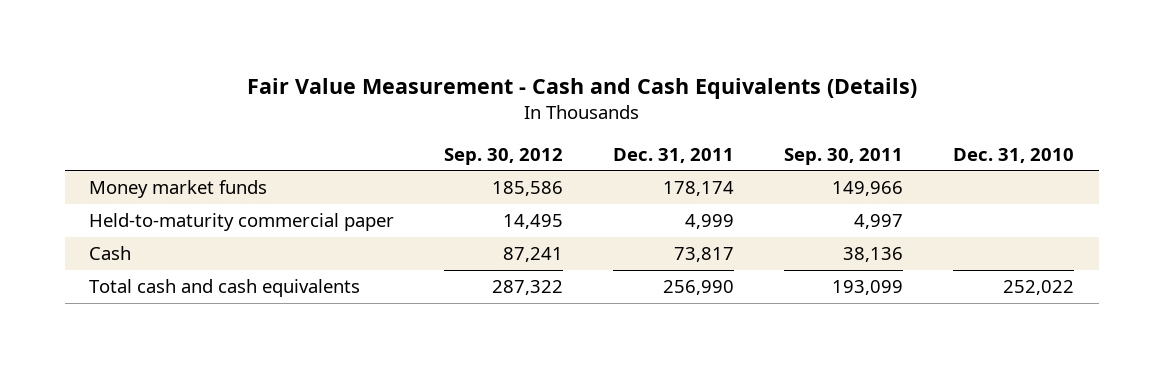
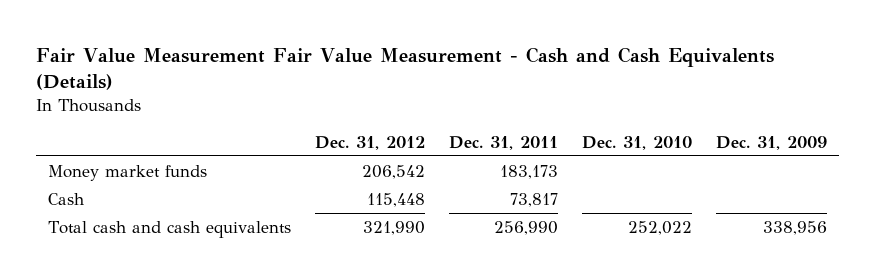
[246,77,917,99] Fair Value Measurement - Cash and Cash Equivalents (Details) -> [35,46,774,91] Fair Value Measurement Fair Value Measurement - Cash and Cash Equivalents (Details)
[444,147,564,165] Sep. 30, 2012 -> none
[783,147,903,165] Sep. 30, 2011 -> none
none -> [314,135,425,150] Dec. 31, 2012
none -> [715,135,827,150] Dec. 31, 2009
[89,213,395,232] Held-to-maturity commercial paper -> none
[663,181,735,197] 178,174 -> [499,164,558,179] 183,173

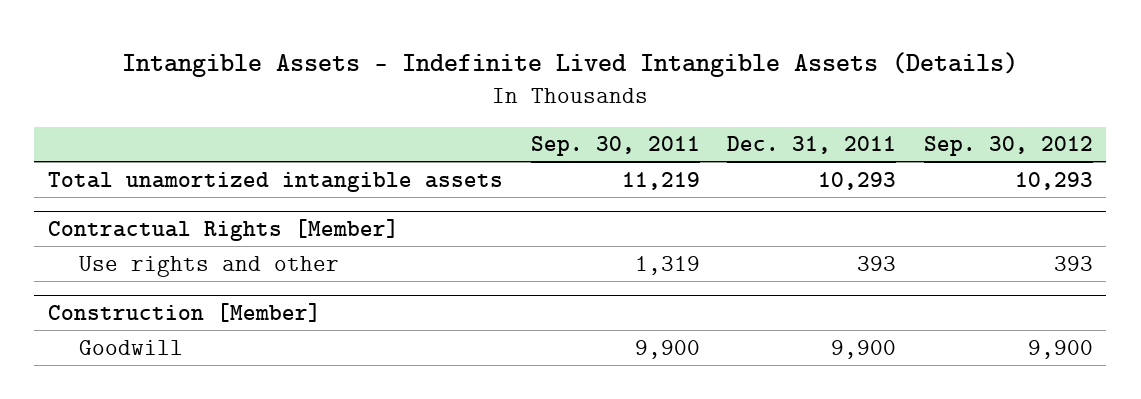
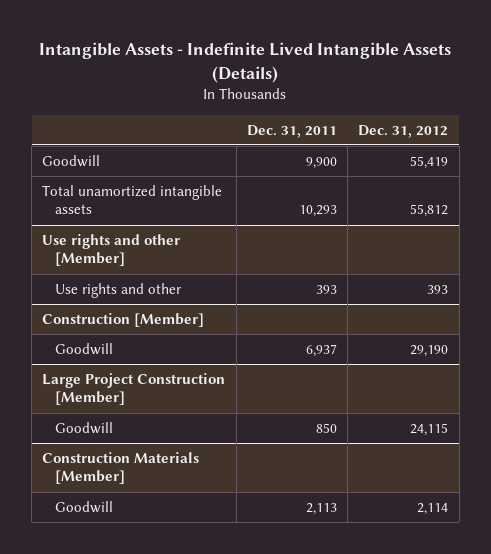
[530,136,700,157] Sep. 30, 2011 -> none
[923,136,1093,157] Sep. 30, 2012 -> none
none -> [358,124,449,138] Dec. 31, 2012
none -> [42,154,101,167] Goodwill
[48,218,400,241] Contractual Rights [Member] -> none
none -> [42,233,181,267] Use rights and other [Member]
[831,339,897,359] 9,900 -> [305,343,337,357] 6,937
none -> [42,372,226,406] Large Project Construction [Member]
none -> [54,421,113,434] Goodwill
none -> [42,451,200,485] Construction Materials [Member]
none -> [54,500,113,513] Goodwill

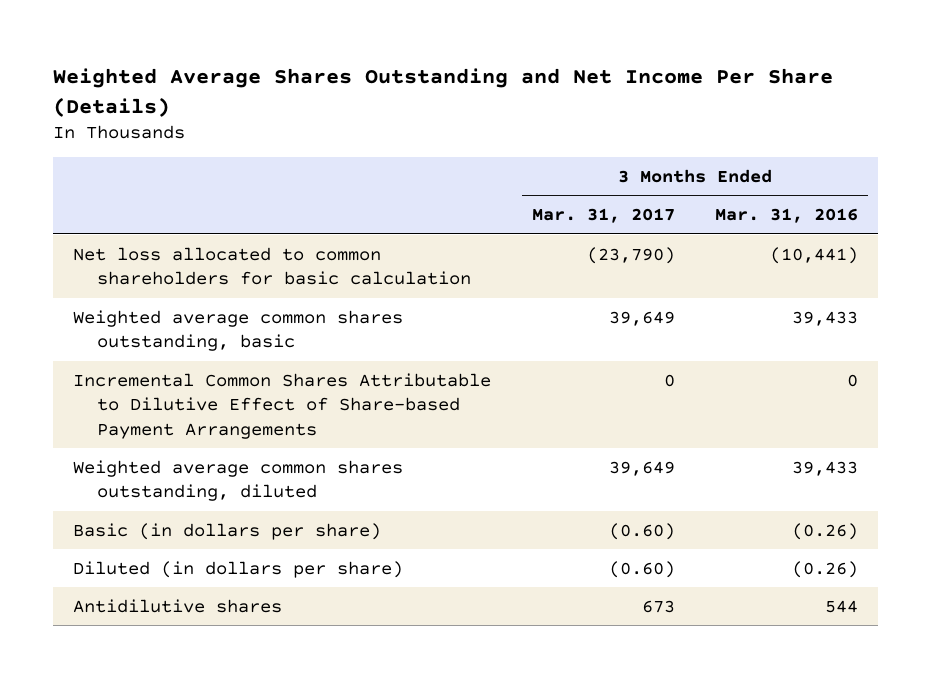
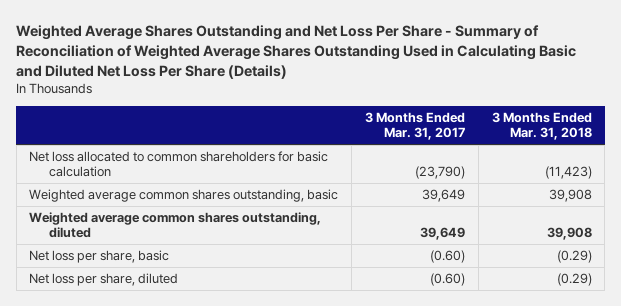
[53,67,834,117] Weighted Average Shares Outstanding and Net Income Per Share (Details) -> [16,24,577,79] Weighted Average Shares Outstanding and Net Loss Per Share - Summary of Reconciliation of Weighted Average Shares Outstanding Used in Calculating Basic and Diluted Net Loss Per Share (Details)
[714,208,858,224] Mar. 31, 2016 -> none
none -> [491,112,592,141] 3 Months Ended Mar. 31, 2018
[73,372,492,439] Incremental Common Shares Attributable to Dilutive Effect of Share-based Payment Arrangements -> none
[73,598,283,613] Antidilutive shares -> none
[73,522,382,540] Basic (in dollars per share) -> [29,250,170,264] Net loss per share, basic
[73,560,404,578] Diluted (in dollars per share) -> [29,273,179,287] Net loss per share, diluted

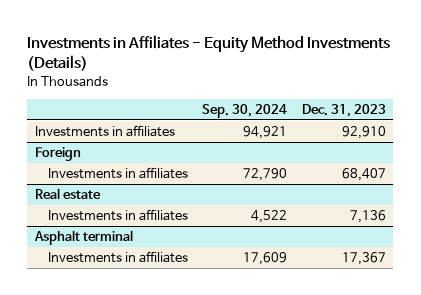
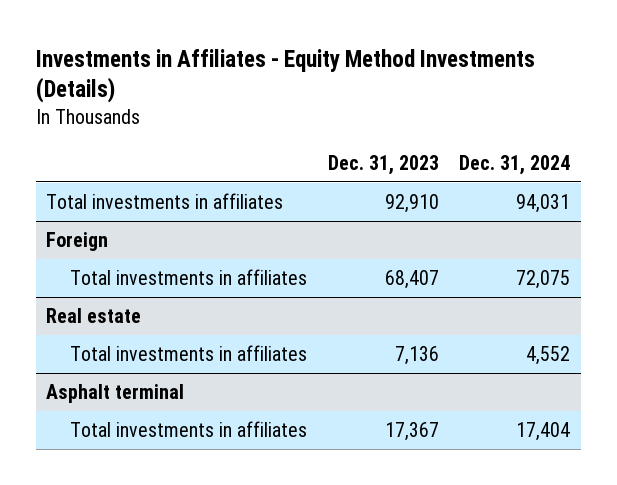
[202,104,288,119] Sep. 30, 2024 -> none
none -> [459,154,571,175] Dec. 31, 2024
[34,125,175,138] Investments in affiliates -> [46,192,284,209] Total investments in affiliates
[47,167,188,180] Investments in affiliates -> [70,268,308,285] Total investments in affiliates
[47,209,188,222] Investments in affiliates -> [70,344,308,361] Total investments in affiliates
[47,251,188,264] Investments in affiliates -> [70,420,308,437] Total investments in affiliates

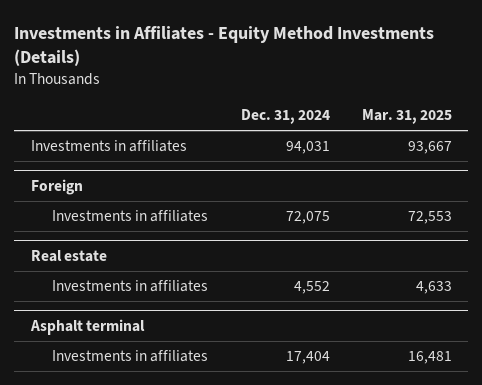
[327,154,439,175] Dec. 31, 2023 -> none
none -> [361,109,452,125] Mar. 31, 2025
[46,192,284,209] Total investments in affiliates -> [30,140,187,153] Investments in affiliates
[70,268,308,285] Total investments in affiliates -> [52,210,209,223] Investments in affiliates
[70,344,308,361] Total investments in affiliates -> [52,280,209,293] Investments in affiliates
[70,420,308,437] Total investments in affiliates -> [52,350,209,363] Investments in affiliates

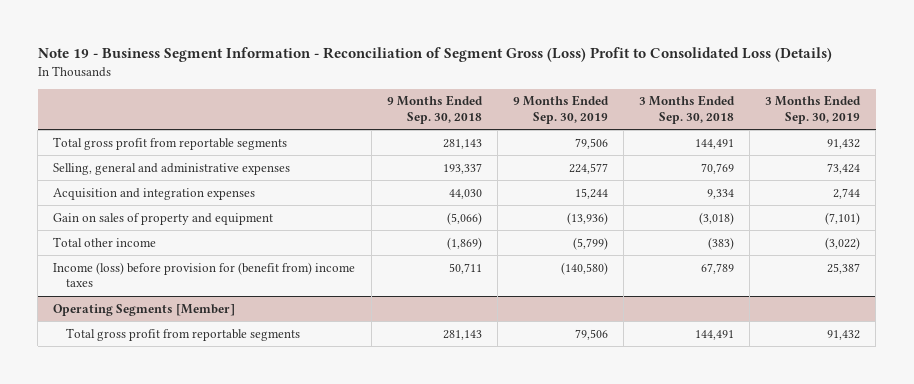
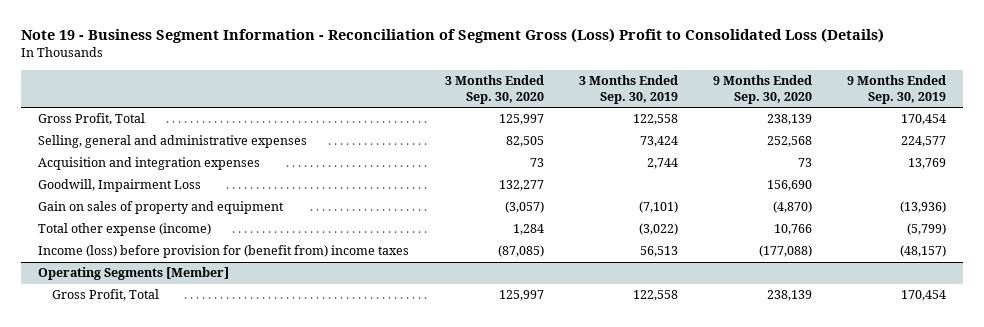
[386,95,483,124] 9 Months Ended Sep. 30, 2018 -> none
[638,95,735,124] 3 Months Ended Sep. 30, 2018 -> none
none -> [444,75,544,104] 3 Months Ended Sep. 30, 2020
none -> [712,75,812,104] 9 Months Ended Sep. 30, 2020
[53,136,288,150] Total gross profit from reportable segments -> [38,113,146,126] Gross Profit, Total
[574,137,608,149] 79,506 -> [900,114,946,126] 170,454
[827,138,861,149] 91,432 -> [632,114,678,126] 122,558
[574,187,608,199] 15,244 -> [907,158,946,170] 13,769
none -> [38,179,202,193] Goodwill, Impairment Loss
[53,236,157,247] Total other income -> [38,223,212,237] Total other expense (income)
[560,261,608,275] (140,580) -> [899,245,946,258] (48,157)
[827,262,861,274] 25,387 -> [639,246,678,258] 56,513
[66,327,301,341] Total gross profit from reportable segments -> [51,289,159,302] Gross Profit, Total
[574,328,608,340] 79,506 -> [900,290,946,302] 170,454
[827,329,861,340] 91,432 -> [632,290,678,302] 122,558

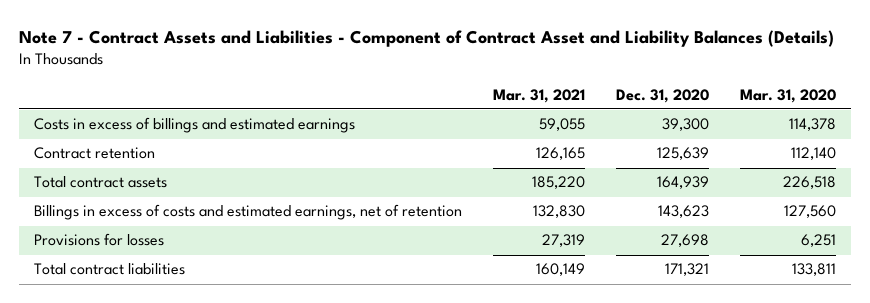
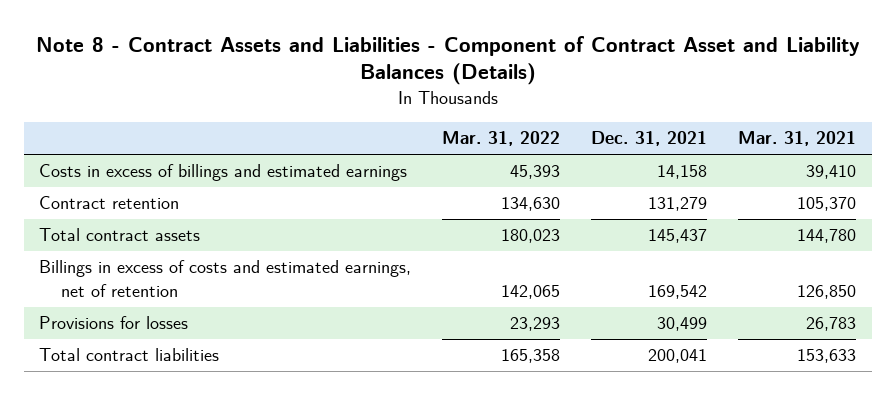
[18,30,834,48] Note 7 - Contract Assets and Liabilities - Component of Contract Asset and Liability Balances (Details) -> [35,35,860,86] Note 8 - Contract Assets and Liabilities - Component of Contract Asset and Liability Balances (Details)
[615,88,709,103] Dec. 31, 2020 -> none
[739,88,836,103] Mar. 31, 2020 -> none
none -> [442,131,561,147] Mar. 31, 2022
none -> [591,131,708,147] Dec. 31, 2021
[538,118,585,132] 59,055 -> [806,165,857,180] 39,410
[535,147,585,161] 126,165 -> [797,197,857,212] 105,370
[531,176,585,190] 185,220 -> [797,229,857,244] 144,780
[532,205,585,219] 132,830 -> [797,284,857,299] 126,850
[541,234,585,248] 27,319 -> [806,317,857,332] 26,783
[535,263,585,277] 160,149 -> [797,349,857,364] 153,633

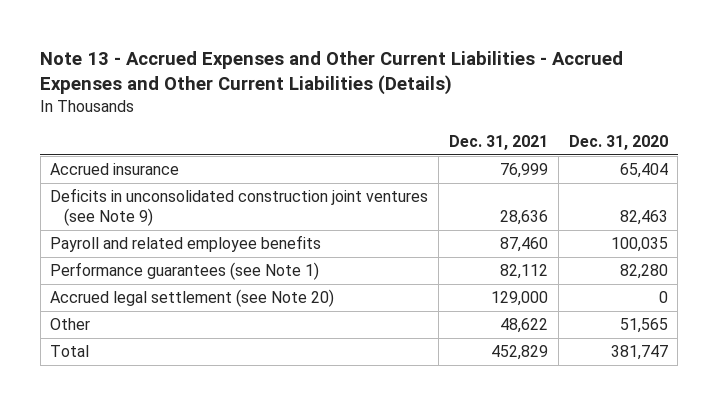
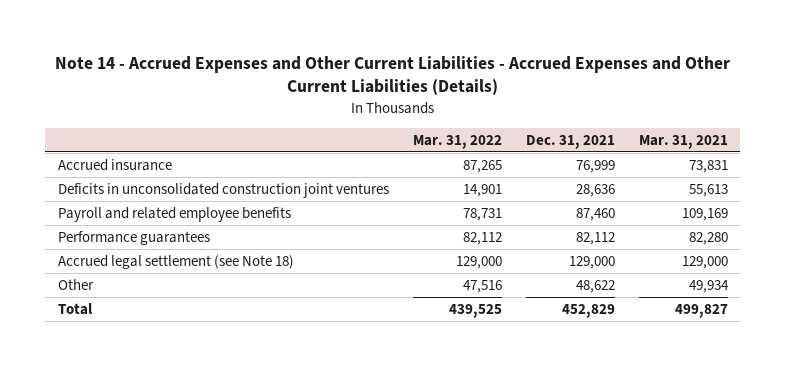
[40,51,624,96] Note 13 - Accrued Expenses and Other Current Liabilities - Accrued Expenses and Other Current Liabilities (Details) -> [54,55,730,96] Note 14 - Accrued Expenses and Other Current Liabilities - Accrued Expenses and Other Current Liabilities (Details)
[568,135,668,151] Dec. 31, 2020 -> none
none -> [412,134,502,149] Mar. 31, 2022
none -> [638,134,728,149] Mar. 31, 2021
[50,188,429,226] Deficits in unconsolidated construction joint ventures (see Note 9) -> [57,183,389,199] Deficits in unconsolidated construction joint ventures
[50,262,320,281] Performance guarantees (see Note 1) -> [57,231,210,246] Performance guarantees
[50,289,335,308] Accrued legal settlement (see Note 20) -> [57,255,294,270] Accrued legal settlement (see Note 18)

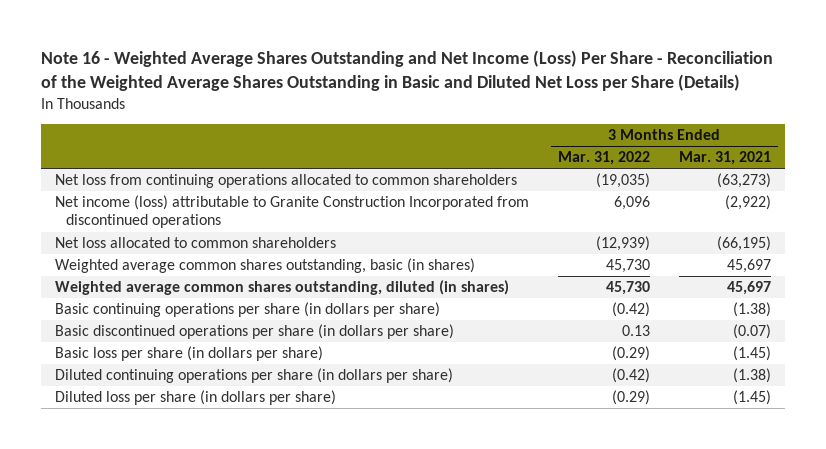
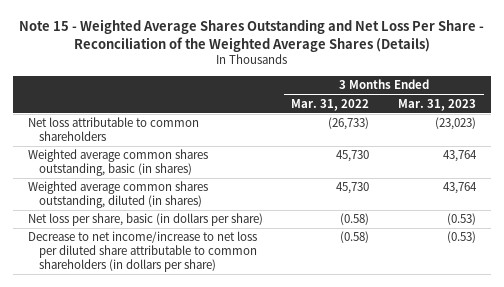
[40,50,773,91] Note 16 - Weighted Average Shares Outstanding and Net Income (Loss) Per Share - Reconciliation of the Weighted Average Shares Outstanding in Basic and Diluted Net Loss per Share (Details) -> [18,18,484,52] Note 15 - Weighted Average Shares Outstanding and Net Loss Per Share - Reconciliation of the Weighted Average Shares (Details)
[678,151,771,166] Mar. 31, 2021 -> none
none -> [398,98,477,111] Mar. 31, 2023
[54,174,517,189] Net loss from continuing operations allocated to common shareholders -> none
[54,195,529,229] Net income (loss) attributable to Granite Construction Incorporated from discontinued operations -> none
[54,237,336,249] Net loss allocated to common shareholders -> [27,117,199,142] Net loss attributable to common shareholders
[595,236,650,252] (12,939) -> [328,117,370,131] (26,733)
[54,302,440,318] Basic continuing operations per share (in dollars per share) -> none
[54,324,454,340] Basic discontinued operations per share (in dollars per share) -> none
[54,368,453,384] Diluted continuing operations per share (in dollars per share) -> none
[54,346,323,362] Basic loss per share (in dollars per share) -> [27,213,263,227] Net loss per share, basic (in dollars per share)
[611,346,650,362] (0.29) -> [340,213,370,226] (0.58)
[54,390,336,406] Diluted loss per share (in dollars per share) -> [27,231,258,272] Decrease to net income/increase to net loss per diluted share attributable to common shareholders (in dollars per share)
[611,390,650,406] (0.29) -> [340,231,370,244] (0.58)

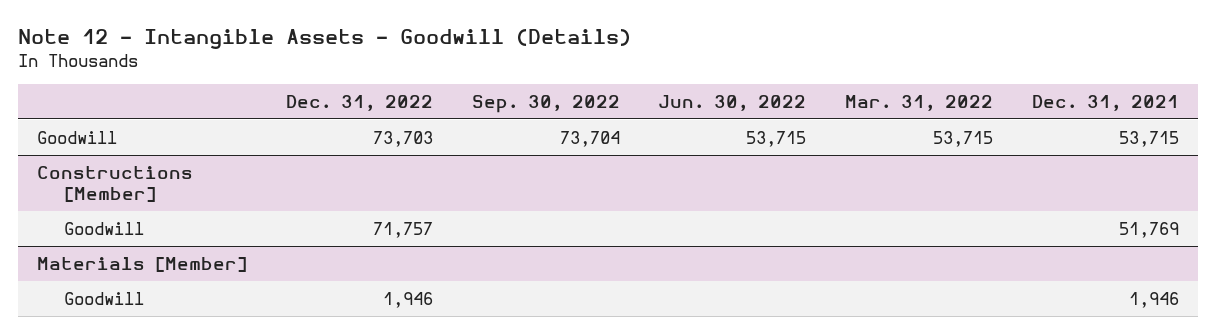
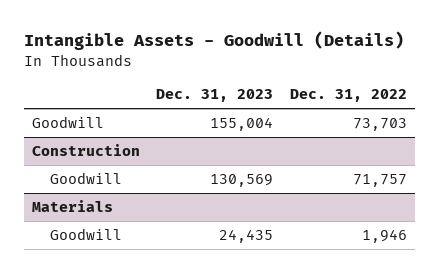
[17,29,631,50] Note 12 - Intangible Assets - Goodwill (Details) -> [23,31,404,51] Intangible Assets - Goodwill (Details)
[471,94,620,113] Sep. 30, 2022 -> none
[658,94,807,111] Jun. 30, 2022 -> none
[845,94,994,111] Mar. 31, 2022 -> none
[1031,94,1179,111] Dec. 31, 2021 -> none
none -> [156,89,274,103] Dec. 31, 2023
[37,165,194,203] Constructions [Member] -> [31,144,140,157] Construction
[37,256,248,272] Materials [Member] -> [31,200,113,213] Materials

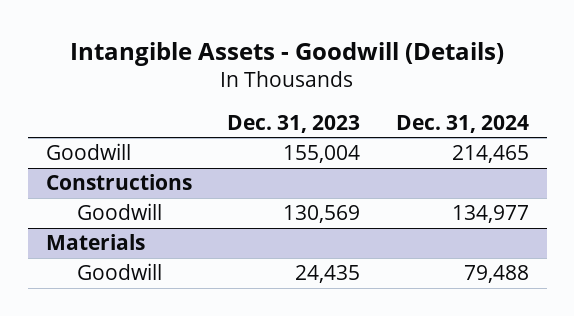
[289,89,407,103] Dec. 31, 2022 -> none
none -> [395,114,529,133] Dec. 31, 2024
[31,144,140,157] Construction -> [45,174,192,191] Constructions

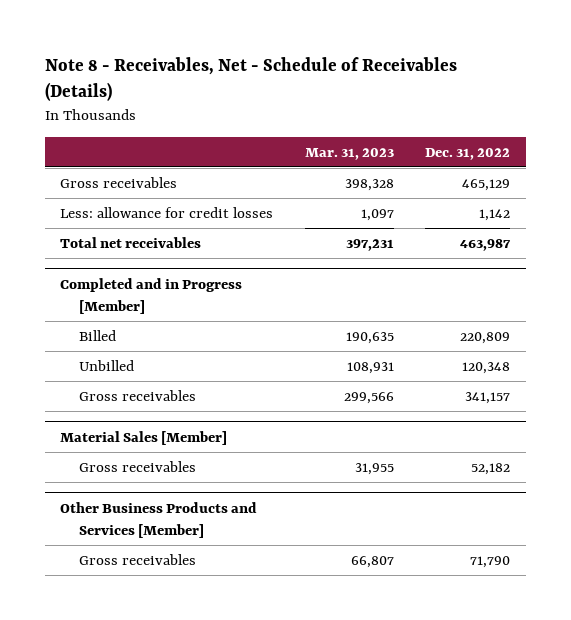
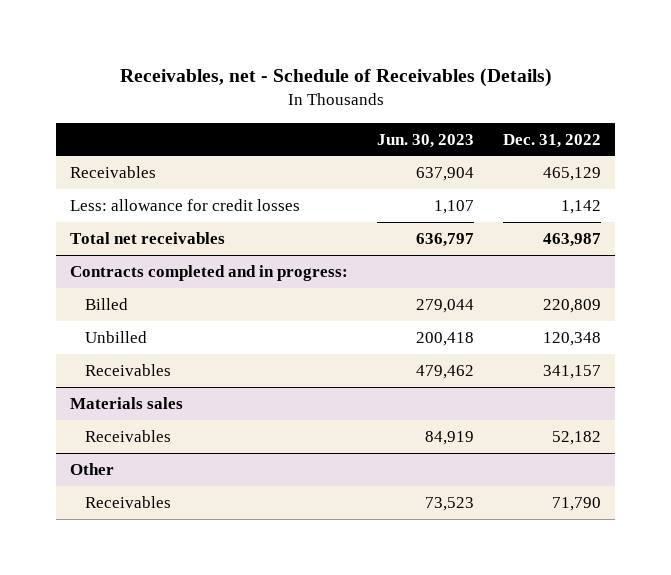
[44,56,457,102] Note 8 - Receivables, Net - Schedule of Receivables (Details) -> [119,68,552,88] Receivables, net - Schedule of Receivables (Details)
[304,147,394,160] Mar. 31, 2023 -> none
none -> [377,133,475,148] Jun. 30, 2023
[60,176,178,188] Gross receivables -> [70,165,157,178] Receivables
[60,277,243,314] Completed and in Progress [Member] -> [70,264,349,281] Contracts completed and in progress:
[78,389,196,401] Gross receivables -> [84,363,171,376] Receivables
[60,430,228,445] Material Sales [Member] -> [70,396,184,409] Materials sales
[78,460,196,472] Gross receivables -> [84,429,171,442] Receivables
[60,501,258,538] Other Business Products and Services [Member] -> [70,462,115,475] Other
[78,553,196,565] Gross receivables -> [84,495,171,508] Receivables

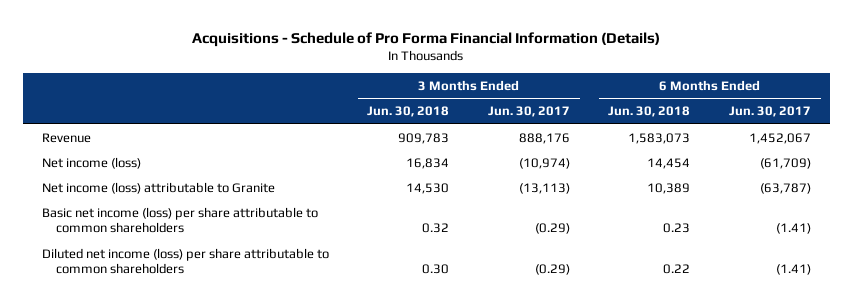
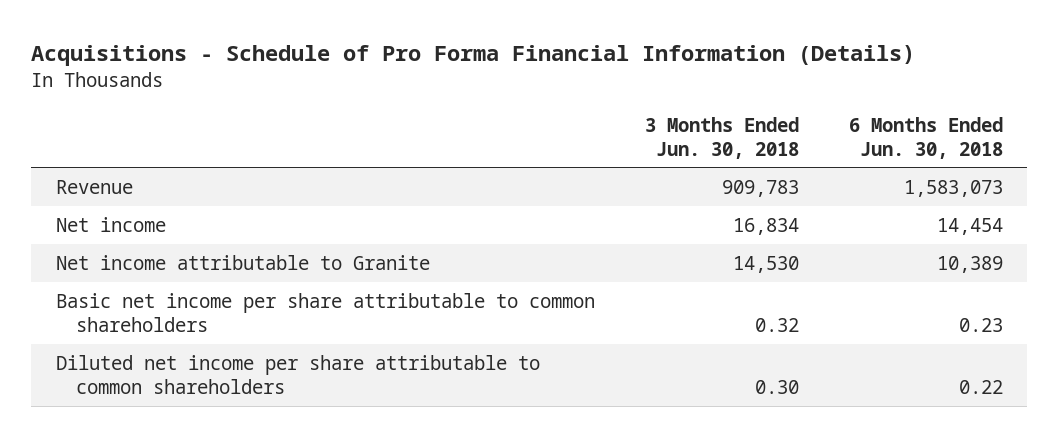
[487,106,570,118] Jun. 30, 2017 -> none
[729,106,812,118] Jun. 30, 2017 -> none
[41,156,141,169] Net income (loss) -> [55,216,166,232] Net income
[41,181,275,194] Net income (loss) attributable to Granite -> [55,254,430,270] Net income attributable to Granite
[41,206,318,234] Basic net income (loss) per share attributable to common shareholders -> [55,292,595,332] Basic net income per share attributable to common shareholders
[41,247,329,275] Diluted net income (loss) per share attributable to common shareholders -> [55,354,540,394] Diluted net income per share attributable to common shareholders

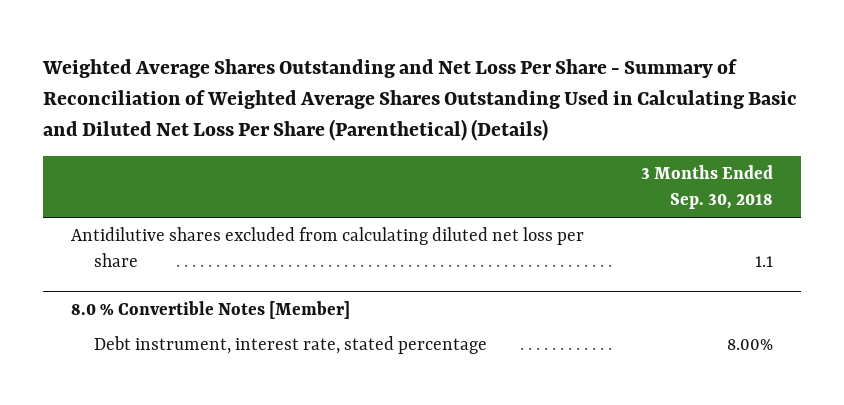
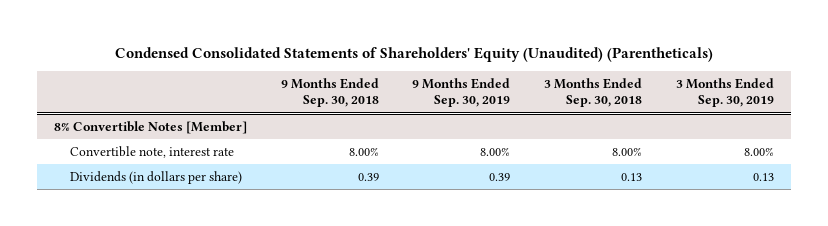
[41,58,797,141] Weighted Average Shares Outstanding and Net Loss Per Share - Summary of Reconciliation of Weighted Average Shares Outstanding Used in Calculating Basic and Diluted Net Loss Per Share (Parenthetical) (Details) -> [114,46,713,62] Condensed Consolidated Statements of Shareholders' Equity (Unaudited) (Parentheticals)
none -> [280,77,379,108] 9 Months Ended Sep. 30, 2018
none -> [412,77,511,108] 9 Months Ended Sep. 30, 2019
none -> [675,77,774,108] 3 Months Ended Sep. 30, 2019
[71,227,585,268] Antidilutive shares excluded from calculating diluted net loss per share -> none
[71,301,351,320] 8.0 % Convertible Notes [Member] -> [53,120,247,134] 8% Convertible Notes [Member]
[94,336,488,355] Debt instrument, interest rate, stated percentage -> [70,145,235,158] Convertible note, interest rate
none -> [70,170,243,184] Dividends (in dollars per share)

